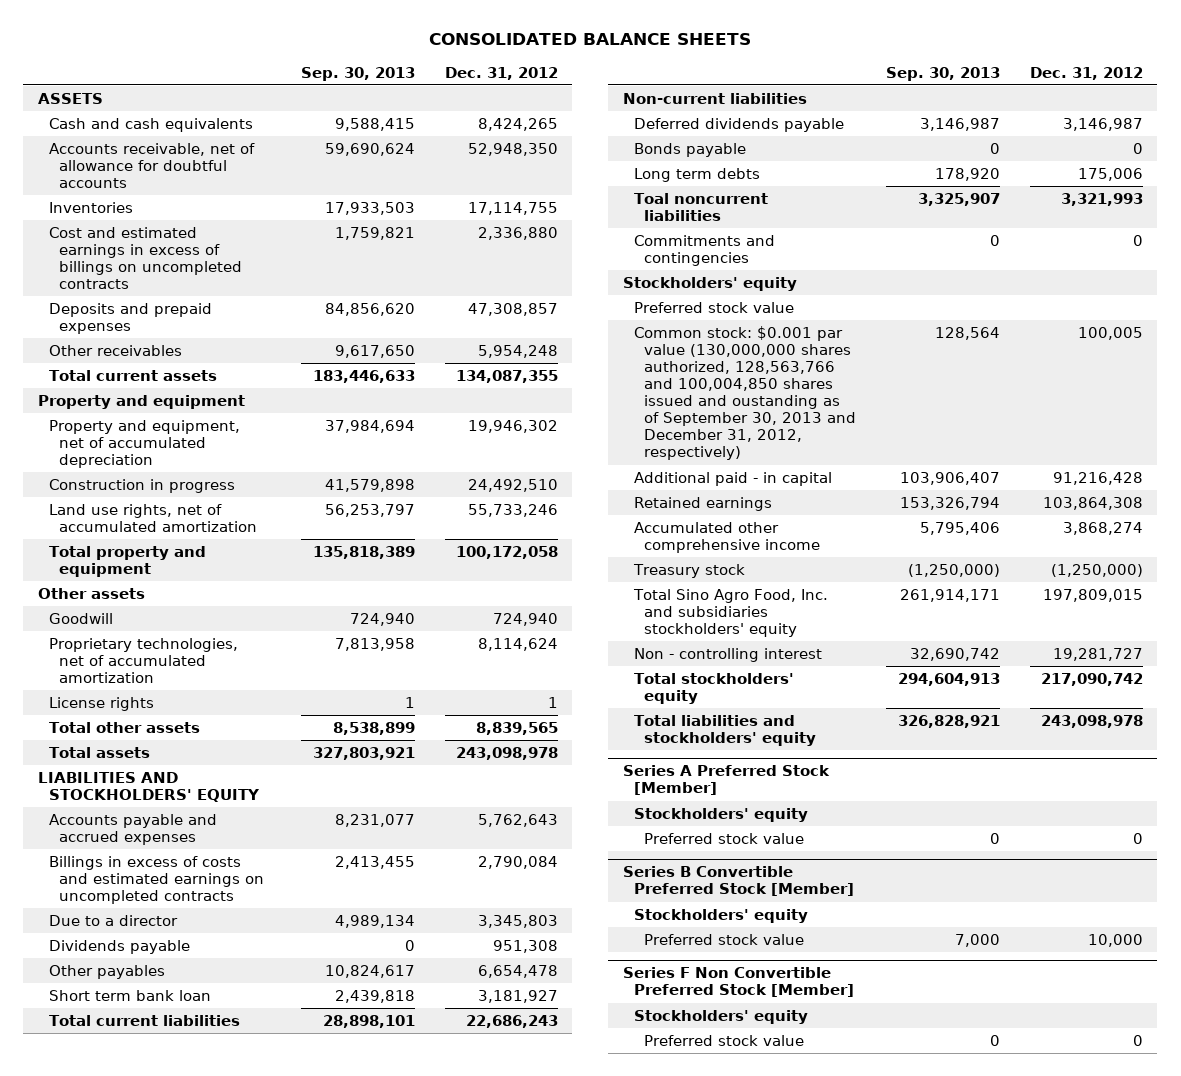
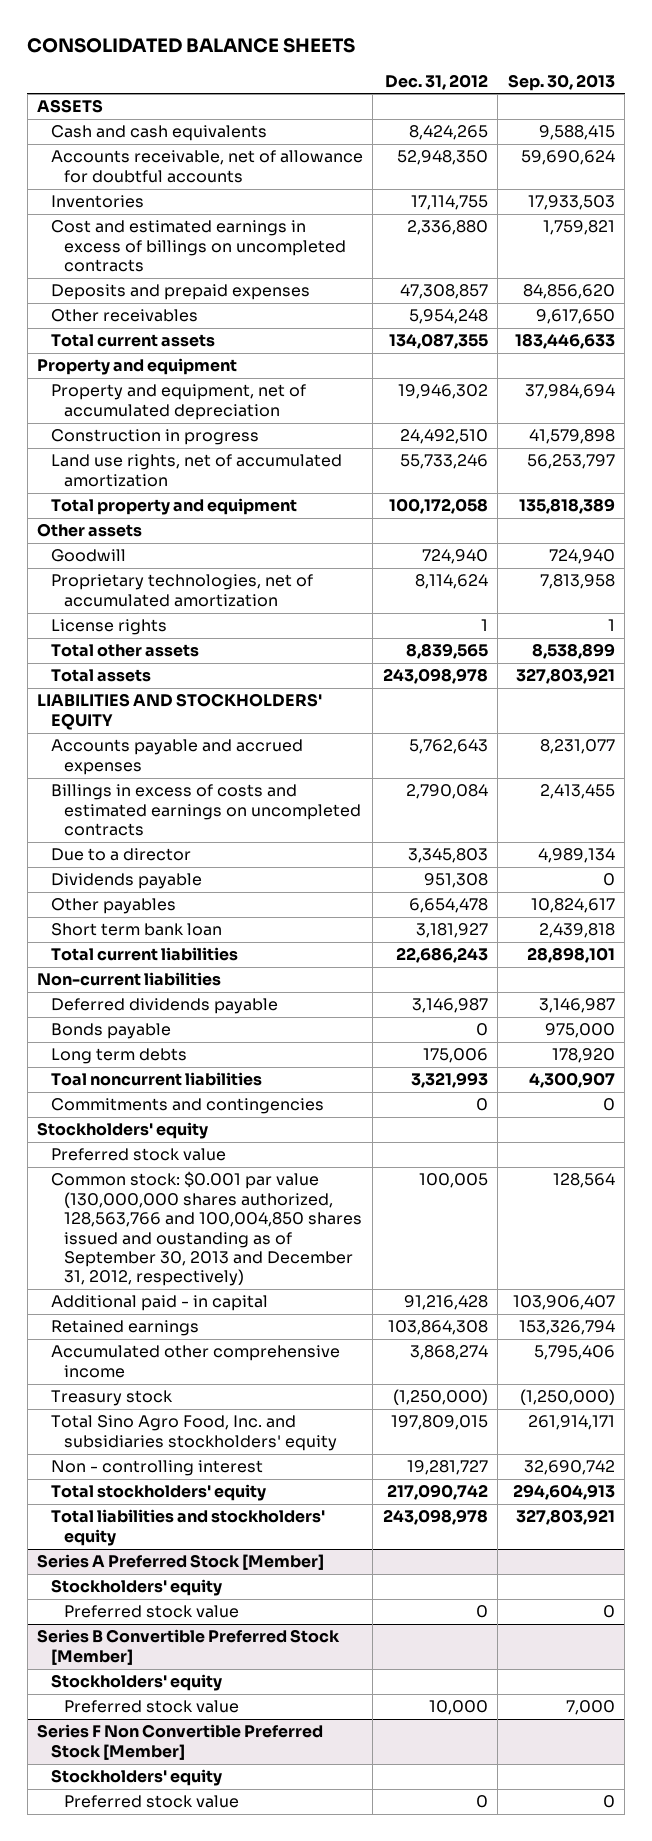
[989,142,1000,154] 0 -> [544,1023,615,1039] 975,000
[917,192,1000,206] 3,325,907 -> [528,1072,615,1089] 4,300,907
[897,714,1000,728] 326,828,921 -> [515,1509,615,1526] 327,803,921

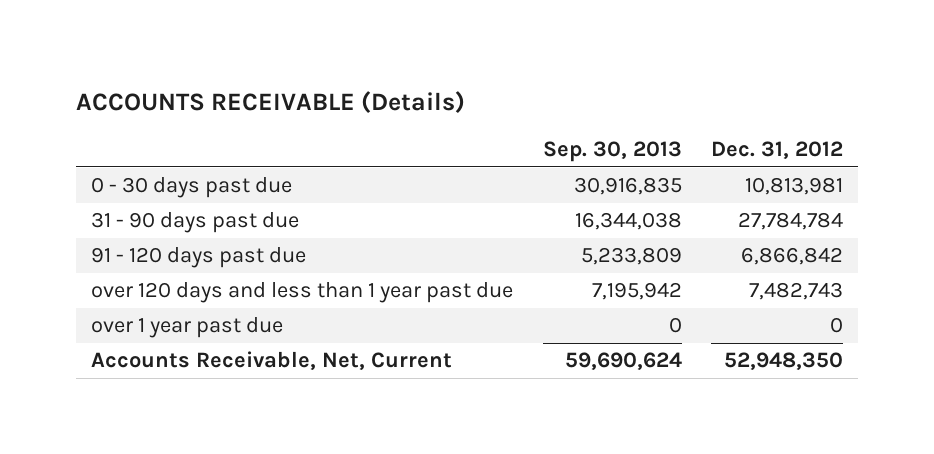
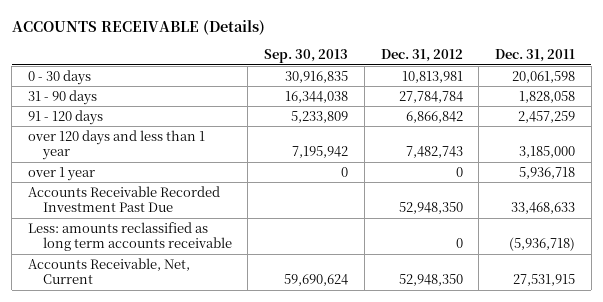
none -> [495,49,576,63] Dec. 31, 2011
[90,177,292,199] 0 - 30 days past due -> [28,69,92,85] 0 - 30 days
[90,212,299,234] 31 - 90 days past due -> [28,89,98,105] 31 - 90 days
[90,247,306,269] 91 - 120 days past due -> [28,109,104,125] 91 - 120 days
[90,282,513,304] over 120 days and less than 1 year past due -> [28,129,206,161] over 120 days and less than 1 year
[90,317,283,339] over 1 year past due -> [28,166,96,181] over 1 year
none -> [28,185,221,213] Accounts Receivable Recorded Investment Past Due
none -> [28,221,232,252] Less: amounts reclassified as long term accounts receivable

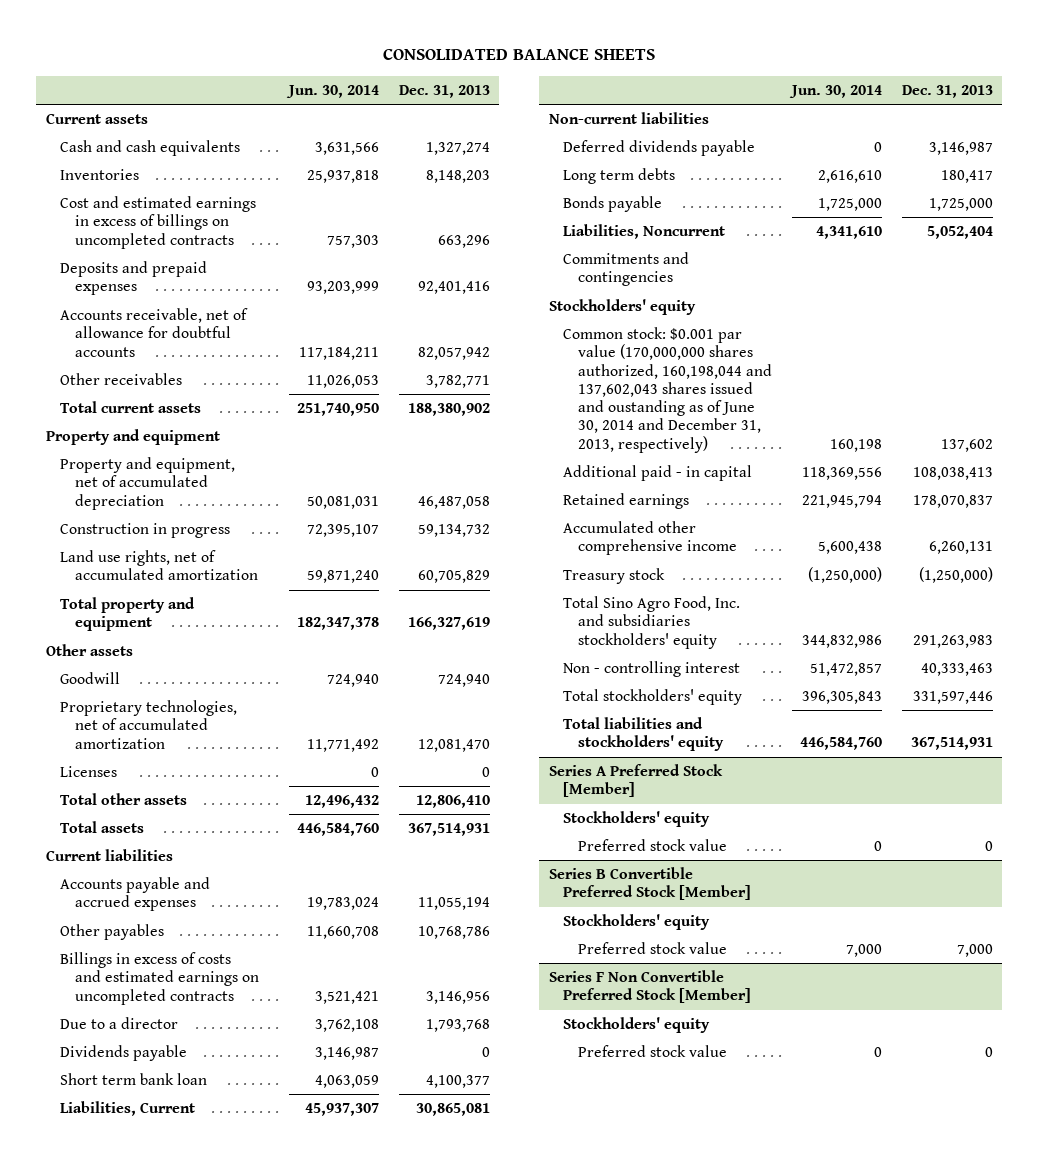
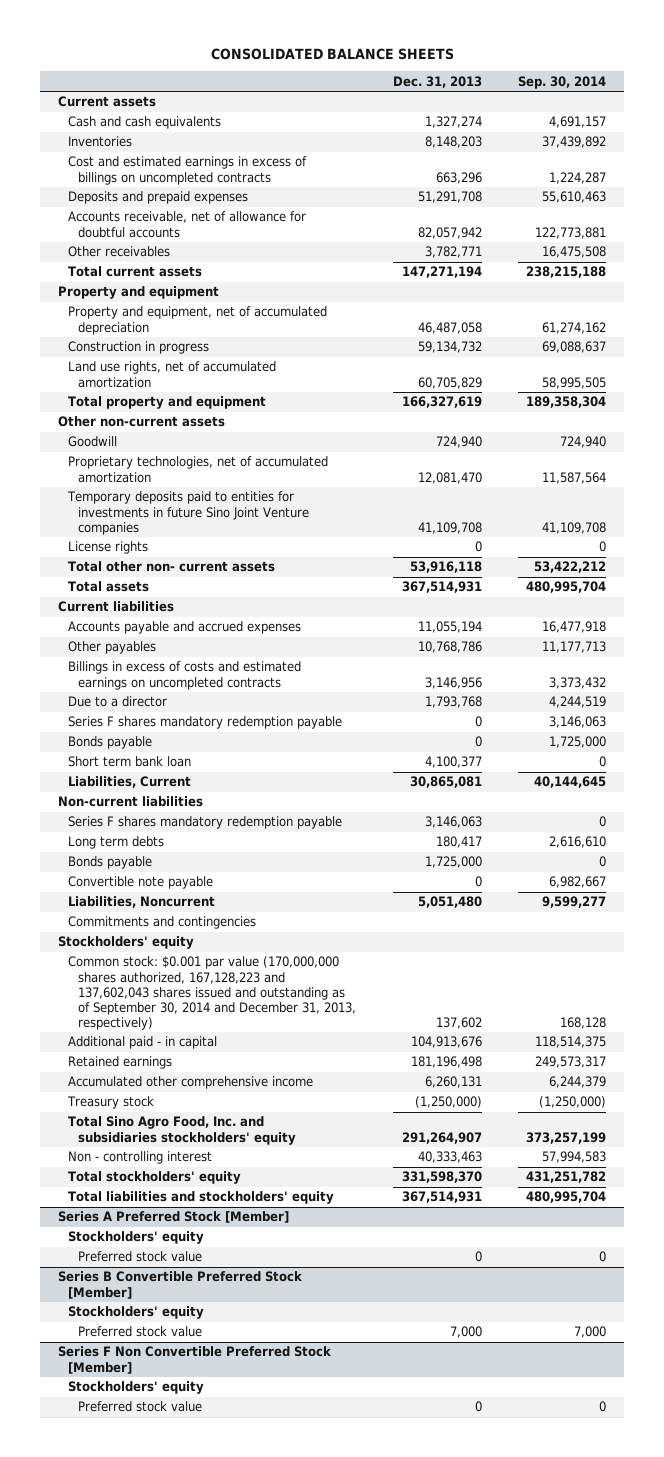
[285,84,379,98] Jun. 30, 2014 -> none
none -> [517,75,606,89] Sep. 30, 2014
[417,281,490,295] 92,401,416 -> [417,191,482,204] 51,291,708
[407,403,490,417] 188,380,902 -> [401,266,482,279] 147,271,194
[45,644,133,657] Other assets -> [58,416,226,428] Other non-current assets
none -> [67,491,310,535] Temporary deposits paid to entities for investments in future Sino Joint Venture companies
[60,766,118,778] Licenses -> [68,541,149,555] License rights
[60,793,188,806] Total other assets -> [68,561,276,573] Total other non- current assets
[415,795,490,809] 12,806,410 -> [409,561,482,574] 53,916,118
[60,1045,188,1062] Dividends payable -> none
none -> [68,716,343,730] Series F shares mandatory redemption payable
none -> [68,736,153,750] Bonds payable
[563,140,756,157] Deferred dividends payable -> none
none -> [68,816,343,830] Series F shares mandatory redemption payable
none -> [68,876,214,890] Convertible note payable
[926,226,993,240] 5,052,404 -> [417,896,482,909] 5,051,480
[563,327,773,453] Common stock: $0.001 par value (170,000,000 shares authorized, 160,198,044 and 137,602,043 shares issued and oustanding as of June 30, 2014 and December 31, 2013, respectively) -> [68,956,357,1030] Common stock: $0.001 par value (170,000,000 shares authorized, 167,128,223 and 137,602,043 shares issued and outstanding as of September 30, 2014 and December 31, 2013, respectively)
[912,467,993,481] 108,038,413 -> [410,1036,482,1049] 104,913,676
[912,495,993,509] 178,070,837 -> [410,1056,482,1069] 181,196,498
[912,634,993,648] 291,263,983 -> [401,1131,482,1144] 291,264,907
[912,691,993,705] 331,597,446 -> [401,1171,482,1184] 331,598,370

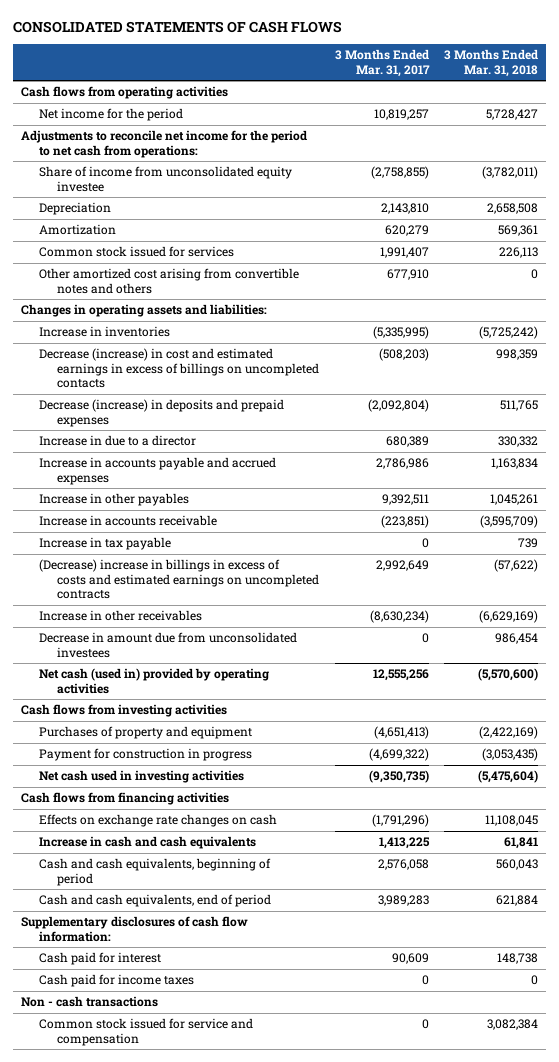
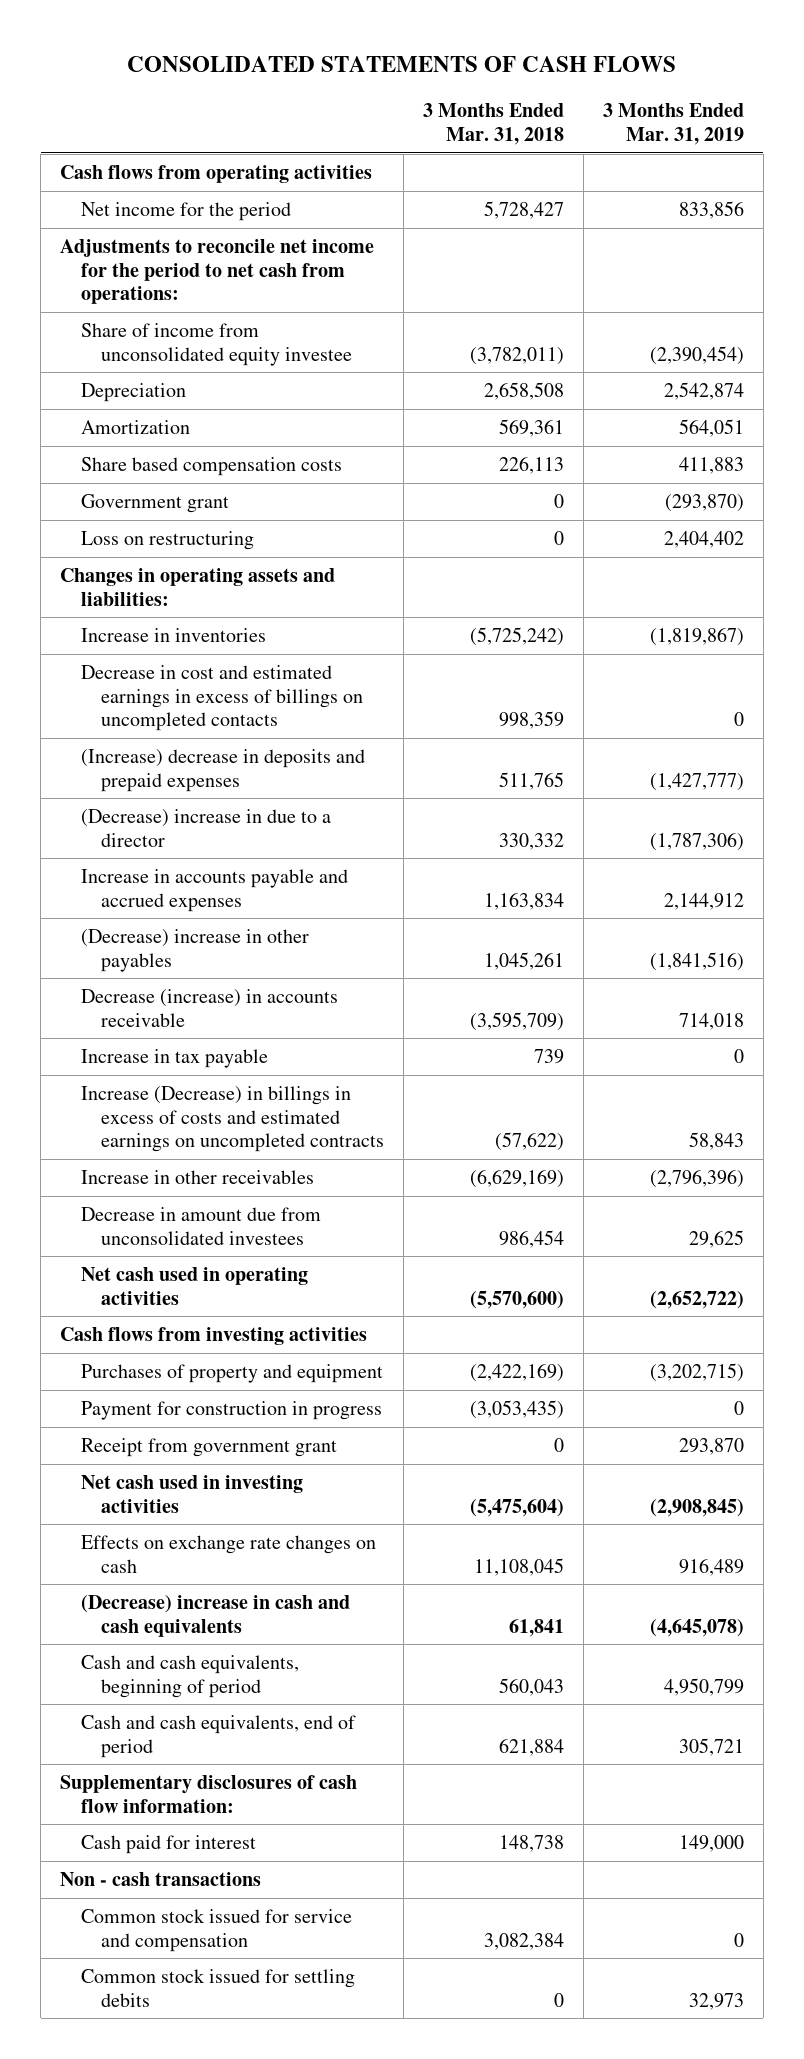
[334,49,430,77] 3 Months Ended Mar. 31, 2017 -> none
none -> [602,103,744,145] 3 Months Ended Mar. 31, 2019
[39,268,300,294] Other amortized cost arising from convertible notes and others -> none
[39,246,235,258] Common stock issued for services -> [80,457,342,477] Share based compensation costs
none -> [80,494,229,514] Government grant
none -> [80,531,254,551] Loss on restructuring
[39,348,320,389] Decrease (increase) in cost and estimated earnings in excess of billings on uncompleted contacts -> [80,665,364,732] Decrease in cost and estimated earnings in excess of billings on uncompleted contacts
[39,399,285,427] Decrease (increase) in deposits and prepaid expenses -> [80,749,365,792] (Increase) decrease in deposits and prepaid expenses
[39,435,197,447] Increase in due to a director -> [80,809,331,847] (Decrease) increase in due to a director
[39,493,190,507] Increase in other payables -> [80,929,309,972] (Decrease) increase in other payables
[39,515,218,527] Increase in accounts receivable -> [80,989,338,1027] Decrease (increase) in accounts receivable
[39,559,320,600] (Decrease) increase in billings in excess of costs and estimated earnings on uncompleted contracts -> [80,1086,385,1153] Increase (Decrease) in billings in excess of costs and estimated earnings on uncompleted contracts
[39,668,270,694] Net cash (used in) provided by operating activities -> [80,1267,308,1305] Net cash used in operating activities
none -> [80,1438,337,1458] Receipt from government grant
[20,792,229,806] Cash flows from financing activities -> none
[39,836,257,850] Increase in cash and cash equivalents -> [80,1595,350,1637] (Decrease) increase in cash and cash equivalents
[39,974,195,988] Cash paid for income taxes -> none
none -> [80,1969,355,2007] Common stock issued for settling debits

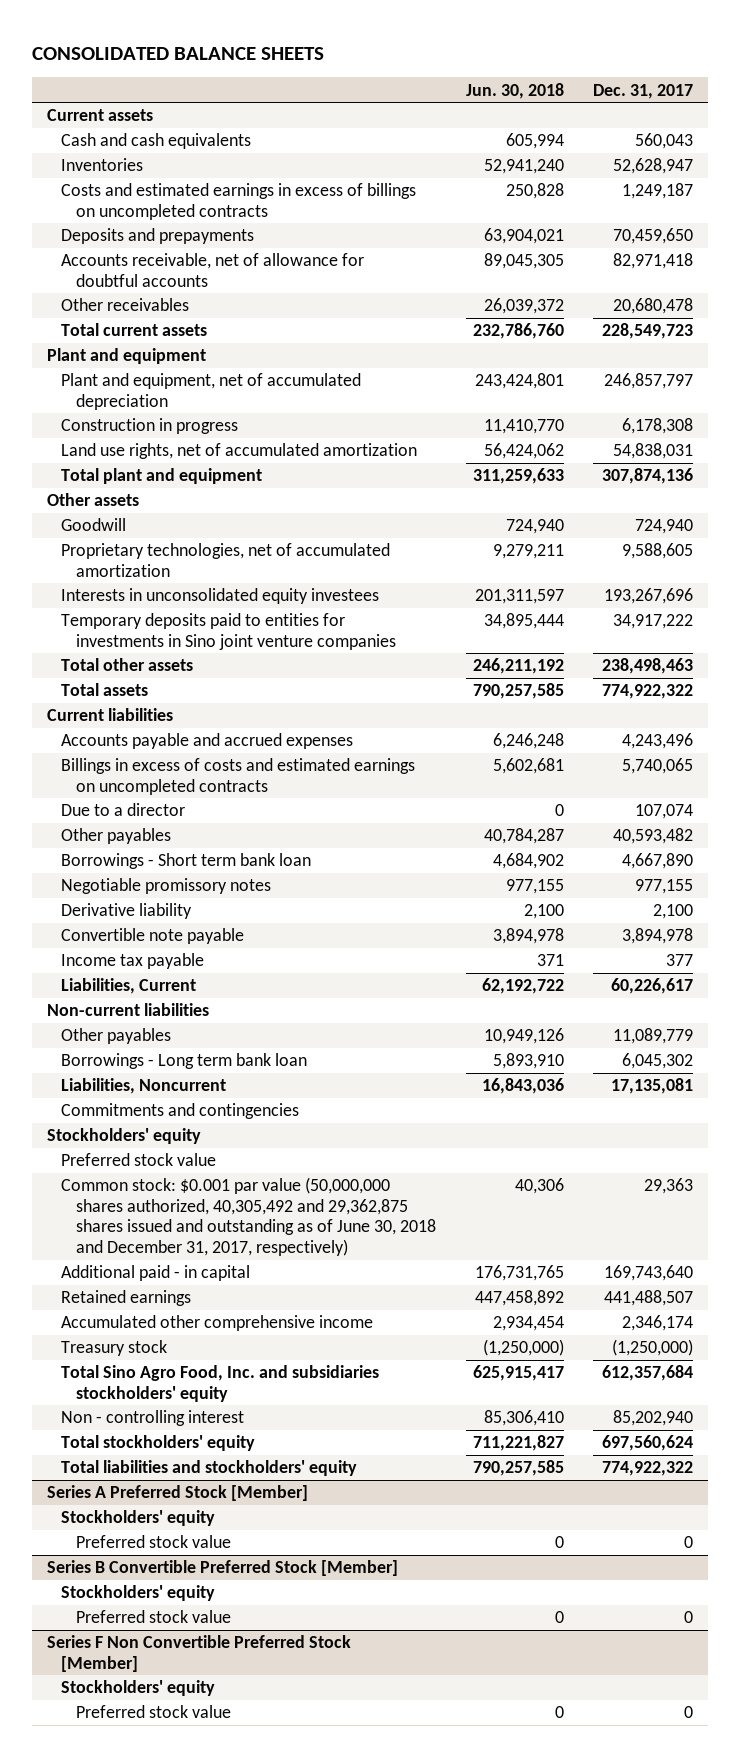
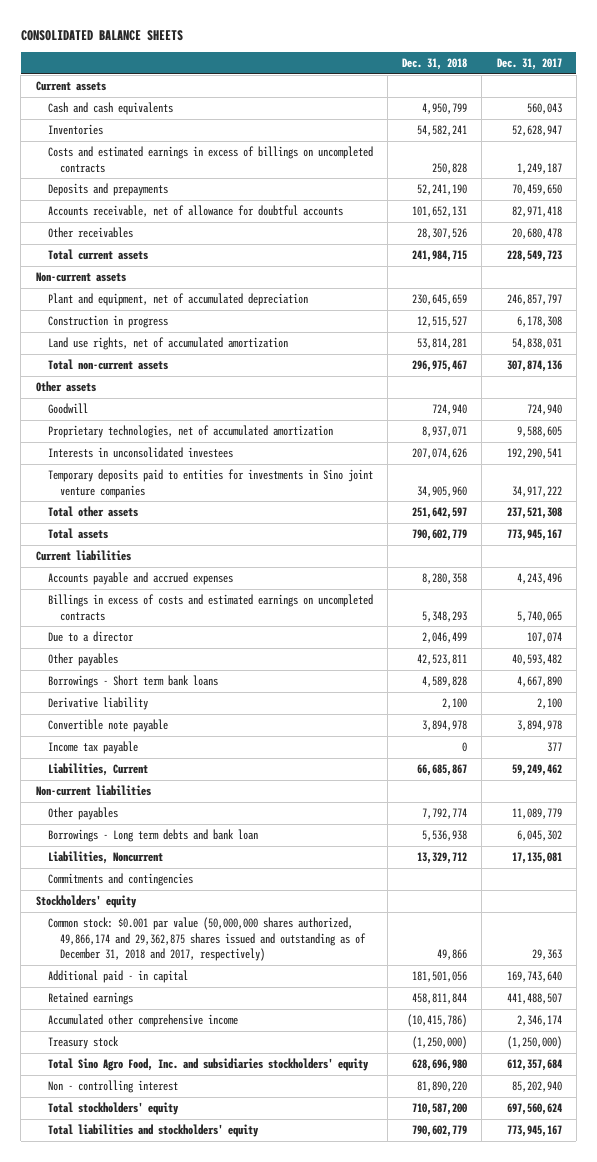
[465,82,564,99] Jun. 30, 2018 -> none
none -> [402,58,468,71] Dec. 31, 2018
[46,348,206,365] Plant and equipment -> none
none -> [35,272,126,283] Non-current assets
[61,468,263,485] Total plant and equipment -> [47,359,168,371] Total non-current assets
[61,588,380,605] Interests in unconsolidated equity investees -> [47,447,233,459] Interests in unconsolidated investees
[604,588,694,605] 193,267,696 -> [506,448,562,460] 192,290,541
[602,658,694,675] 238,498,463 -> [506,507,562,520] 237,521,308
[602,684,694,700] 774,922,322 -> [506,529,562,542] 773,945,167
[61,878,272,895] Negotiable promissory notes -> none
[61,853,312,870] Borrowings - Short term bank loan -> [47,675,218,689] Borrowings - Short term bank loans
[611,978,694,995] 60,226,617 -> [511,764,562,777] 59,249,462
[61,1053,308,1070] Borrowings - Long term bank loan -> [47,829,258,843] Borrowings - Long term debts and bank loan
[61,1153,217,1167] Preferred stock value -> none
[61,1177,437,1256] Common stock: $0.001 par value (50,000,000 shares authorized, 40,305,492 and 29,362,875 shares issued and outstanding as of June 30, 2018 and December 31, 2017, respectively) -> [47,917,367,961] Common stock: $0.001 par value (50,000,000 shares authorized, 49,866,174 and 29,362,875 shares issued and outstanding as of December 31, 2018 and 2017, respectively)
[46,1485,308,1502] Series A Preferred Stock [Member] -> none
[61,1510,216,1527] Stockholders' equity -> none
[76,1535,232,1549] Preferred stock value -> none
[46,1560,398,1577] Series B Convertible Preferred Stock [Member] -> none
[61,1585,216,1602] Stockholders' equity -> none
[76,1610,232,1624] Preferred stock value -> none
[46,1635,351,1672] Series F Non Convertible Preferred Stock [Member] -> none
[61,1680,216,1697] Stockholders' equity -> none
[76,1705,232,1719] Preferred stock value -> none
[602,1461,694,1477] 774,922,322 -> [506,1125,562,1138] 773,945,167

